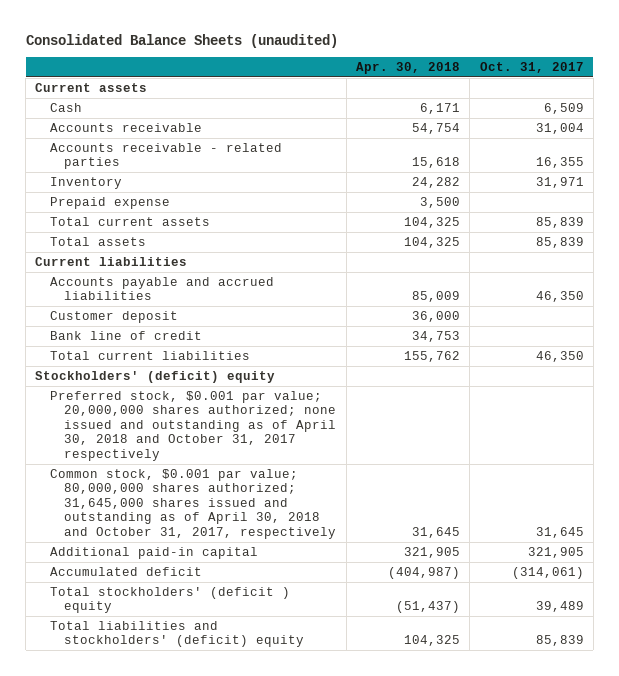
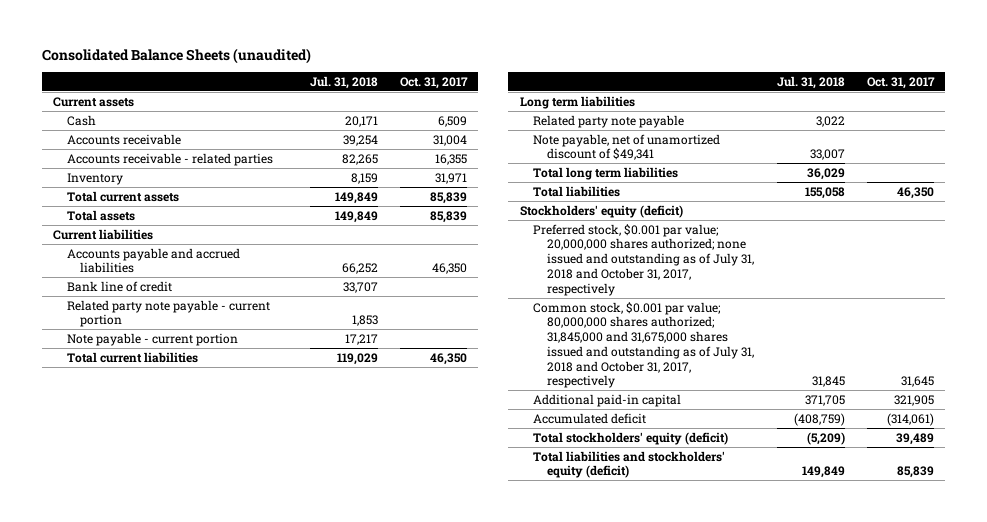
[355,61,460,74] Apr. 30, 2018 -> none
none -> [309,75,378,89] Jul. 31, 2018
[49,196,170,209] Prepaid expense -> none
[49,310,178,323] Customer deposit -> none
none -> [66,299,270,328] Related party note payable - current portion
none -> [66,332,238,346] Note payable - current portion
none -> [519,95,635,109] Long term liabilities
none -> [533,114,685,128] Related party note payable
none -> [533,133,721,161] Note payable, net of unamortized discount of $49,341
none -> [533,166,679,180] Total long term liabilities
none -> [533,185,621,197] Total liabilities
[35,370,276,383] Stockholders' (deficit) equity -> [519,204,683,218] Stockholders' equity (deficit)
[49,390,337,461] Preferred stock, $0.001 par value; 20,000,000 shares authorized; none issued and outstanding as of April 30, 2018 and October 31, 2017 respectively -> [533,223,755,296] Preferred stock, $0.001 par value; 20,000,000 shares authorized; none issued and outstanding as of July 31, 2018 and October 31, 2017, respectively
[49,468,337,539] Common stock, $0.001 par value; 80,000,000 shares authorized; 31,645,000 shares issued and outstanding as of April 30, 2018 and October 31, 2017, respectively -> [533,301,755,389] Common stock, $0.001 par value; 80,000,000 shares authorized; 31,845,000 and 31,675,000 shares issued and outstanding as of July 31, 2018 and October 31, 2017, respectively
[49,586,290,614] Total stockholders' (deficit ) equity -> [533,431,729,445] Total stockholders' equity (deficit)
[49,620,305,648] Total liabilities and stockholders' (deficit) equity -> [533,450,726,479] Total liabilities and stockholders' equity (deficit)

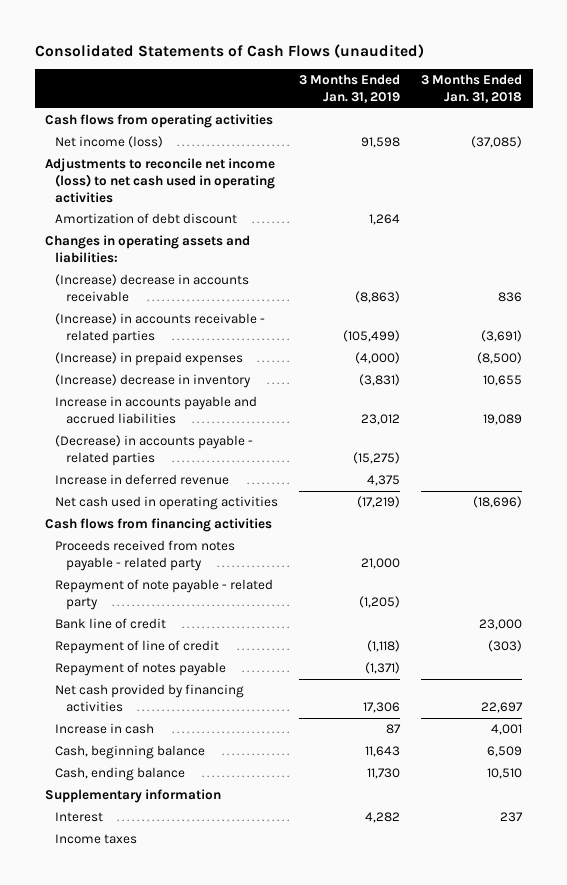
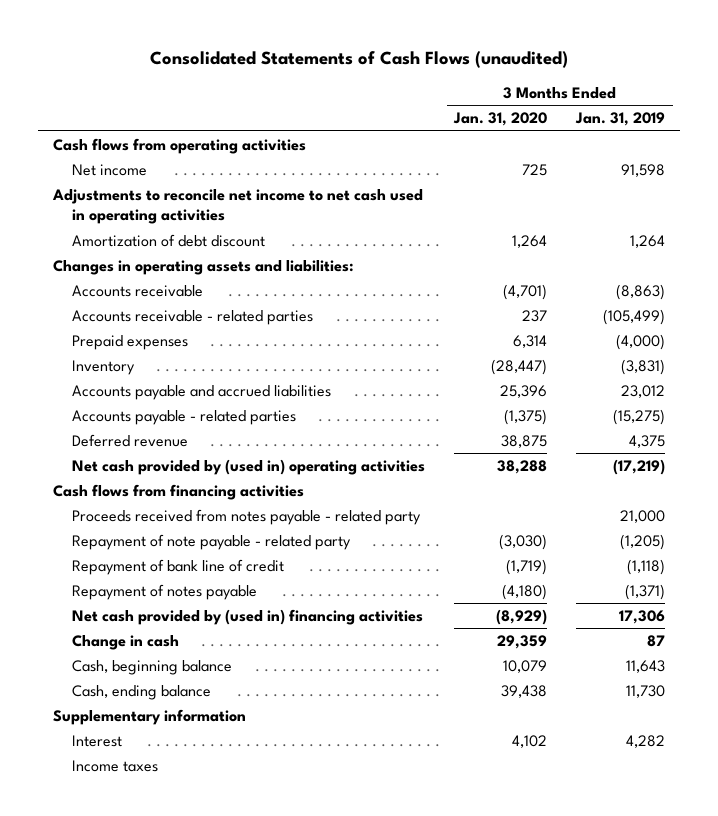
[421,74,523,104] 3 Months Ended Jan. 31, 2018 -> none
none -> [453,112,548,127] Jan. 31, 2020
[55,136,164,149] Net income (loss) -> [72,164,148,177] Net income
[45,158,276,203] Adjustments to reconcile net income (loss) to net cash used in operating activities -> [52,189,424,225] Adjustments to reconcile net income to net cash used in operating activities
[55,274,250,302] (Increase) decrease in accounts receivable -> [72,285,204,298] Accounts receivable
[55,313,266,344] (Increase) in accounts receivable - related parties -> [72,310,314,326] Accounts receivable - related parties
[55,352,244,367] (Increase) in prepaid expenses -> [72,335,189,351] Prepaid expenses
[55,374,252,389] (Increase) decrease in inventory -> [72,360,136,376] Inventory
[55,396,258,424] Increase in accounts payable and accrued liabilities -> [72,385,332,401] Accounts payable and accrued liabilities
[55,435,254,466] (Decrease) in accounts payable - related parties -> [72,410,297,426] Accounts payable - related parties
[55,474,230,486] Increase in deferred revenue -> [72,434,189,448] Deferred revenue
[55,496,279,511] Net cash used in operating activities -> [72,459,426,476] Net cash provided by (used in) operating activities
[55,618,167,630] Bank line of credit -> none
[55,640,220,655] Repayment of line of credit -> [72,559,285,576] Repayment of bank line of credit
[55,684,245,712] Net cash provided by financing activities -> [72,609,424,626] Net cash provided by (used in) financing activities
[55,723,155,735] Increase in cash -> [72,635,180,651] Change in cash

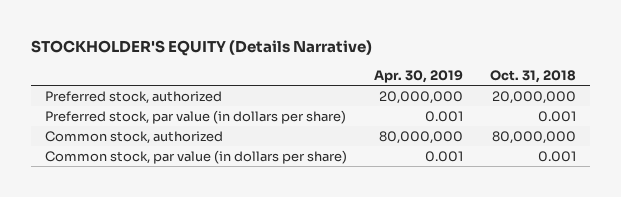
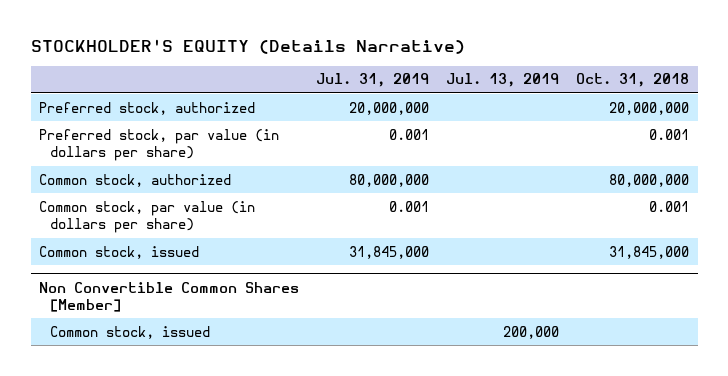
[373,69,463,83] Apr. 30, 2019 -> none
none -> [316,73,430,88] Jul. 31, 2019
none -> [446,73,560,88] Jul. 13, 2019
none -> [39,245,200,259] Common stock, issued
none -> [39,281,300,312] Non Convertible Common Shares [Member]
none -> [50,325,211,339] Common stock, issued

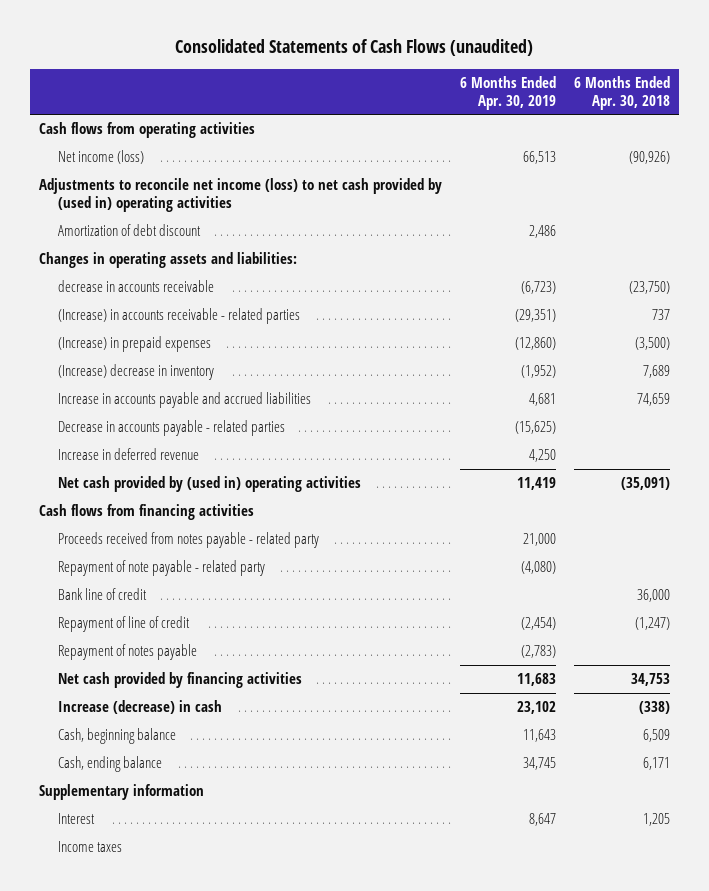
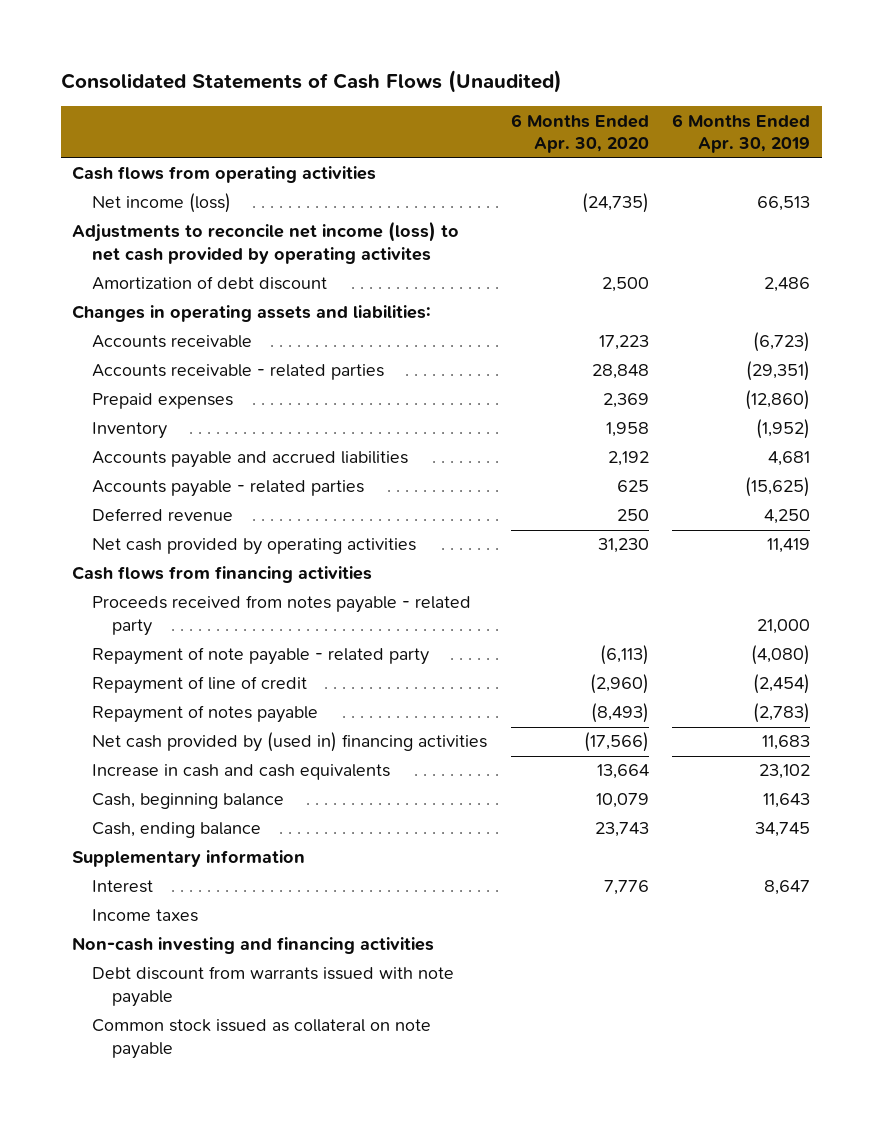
[175,39,534,57] Consolidated Statements of Cash Flows (unaudited) -> [60,70,562,94] Consolidated Statements of Cash Flows (Unaudited)
[573,75,670,110] 6 Months Ended Apr. 30, 2018 -> none
none -> [510,113,649,154] 6 Months Ended Apr. 30, 2020
[38,178,442,213] Adjustments to reconcile net income (loss) to net cash provided by (used in) operating activities -> [72,221,460,265] Adjustments to reconcile net income (loss) to net cash provided by operating activites
[58,280,215,293] decrease in accounts receivable -> [91,335,252,349] Accounts receivable
[58,308,301,325] (Increase) in accounts receivable - related parties -> [91,364,384,381] Accounts receivable - related parties
[58,336,212,353] (Increase) in prepaid expenses -> [91,393,233,410] Prepaid expenses
[58,364,215,381] (Increase) decrease in inventory -> [91,422,167,440] Inventory
[58,392,312,409] Increase in accounts payable and accrued liabilities -> [91,451,408,469] Accounts payable and accrued liabilities
[58,420,286,437] Decrease in accounts payable - related parties -> [91,480,364,498] Accounts payable - related parties
[58,448,200,461] Increase in deferred revenue -> [91,508,233,522] Deferred revenue
[58,476,362,493] Net cash provided by (used in) operating activities -> [91,538,416,556] Net cash provided by operating activities
[58,588,148,601] Bank line of credit -> none
[58,672,303,689] Net cash provided by financing activities -> [91,732,487,753] Net cash provided by (used in) financing activities
[58,700,223,715] Increase (decrease) in cash -> [91,764,390,781] Increase in cash and cash equivalents
none -> [72,937,435,955] Non-cash investing and financing activities
none -> [91,966,454,1008] Debt discount from warrants issued with note payable
none -> [91,1019,431,1060] Common stock issued as collateral on note payable

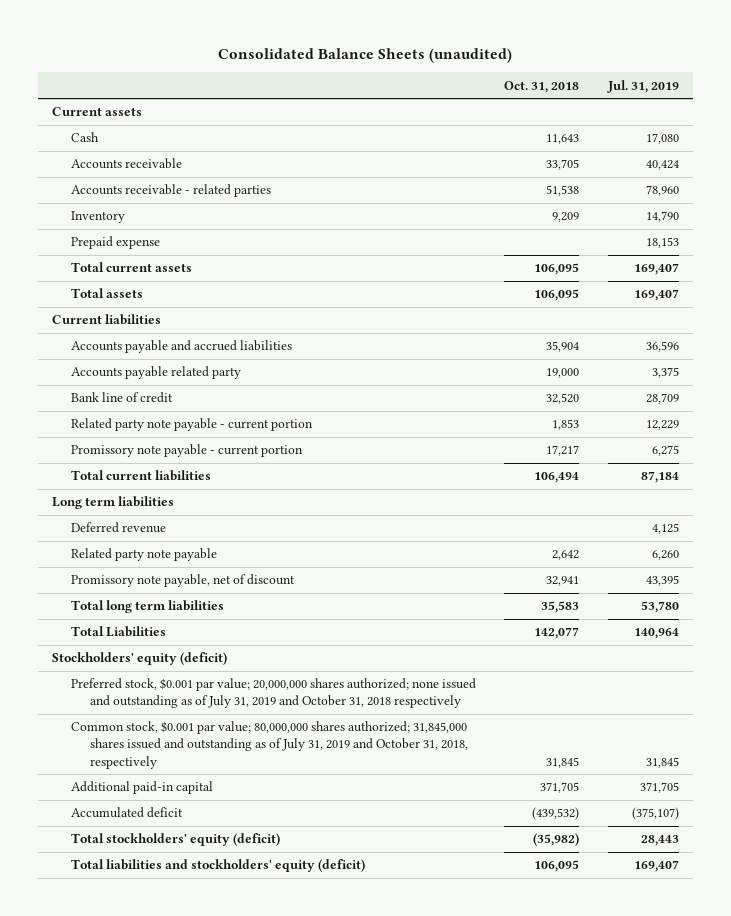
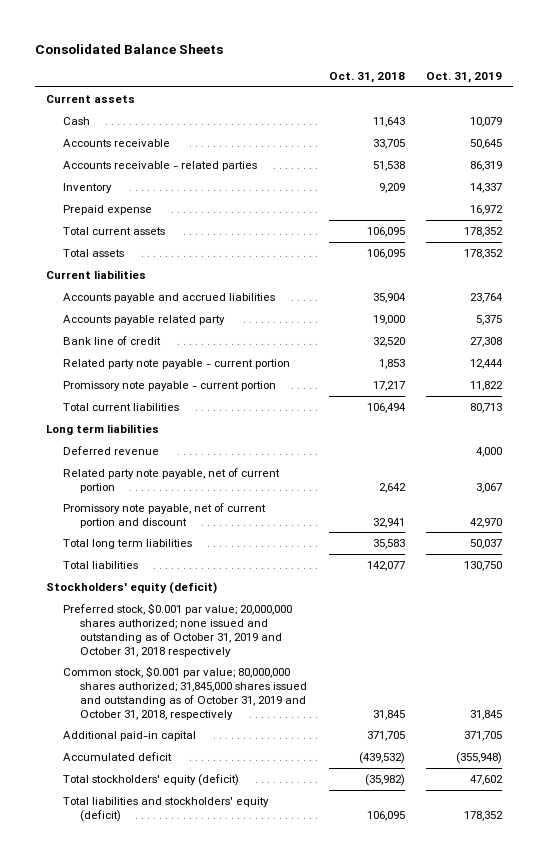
[218,47,513,63] Consolidated Balance Sheets (unaudited) -> [35,43,224,54] Consolidated Balance Sheets
[606,79,679,93] Jul. 31, 2019 -> none
none -> [426,72,503,84] Oct. 31, 2019
[70,548,217,562] Related party note payable -> [63,467,281,493] Related party note payable, net of current portion
[70,574,295,588] Promissory note payable, net of discount -> [63,502,267,528] Promissory note payable, net of current portion and discount
[70,626,166,638] Total Liabilities -> [63,560,139,569] Total liabilities
[70,678,476,709] Preferred stock, $0.001 par value; 20,000,000 shares authorized; none issued and outstanding as of July 31, 2019 and October 31, 2018 respectively -> [63,602,293,657] Preferred stock, $0.001 par value; 20,000,000 shares authorized; none issued and outstanding as of October 31, 2019 and October 31, 2018 respectively
[70,721,469,769] Common stock, $0.001 par value; 80,000,000 shares authorized; 31,845,000 shares issued and outstanding as of July 31, 2019 and October 31, 2018, respectively -> [63,665,308,720] Common stock, $0.001 par value; 80,000,000 shares authorized; 31,845,000 shares issued and outstanding as of October 31, 2019 and October 31, 2018, respectively

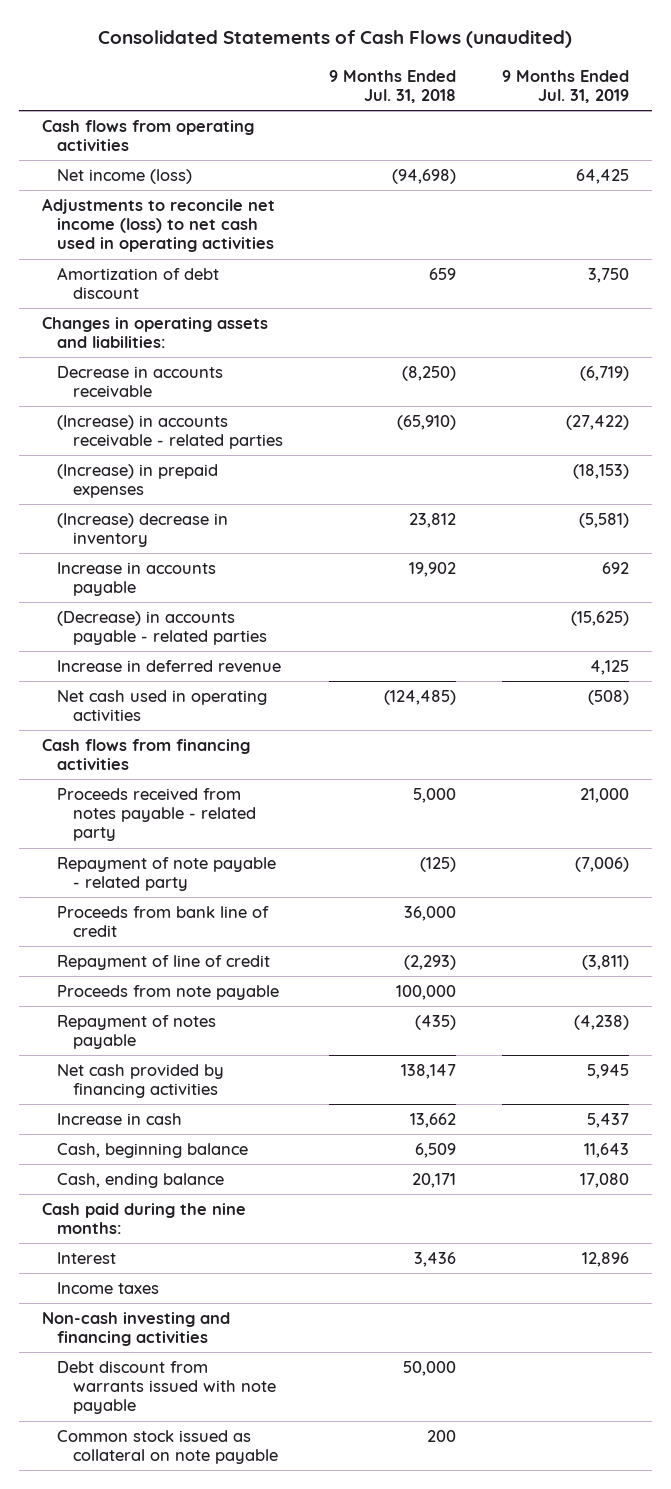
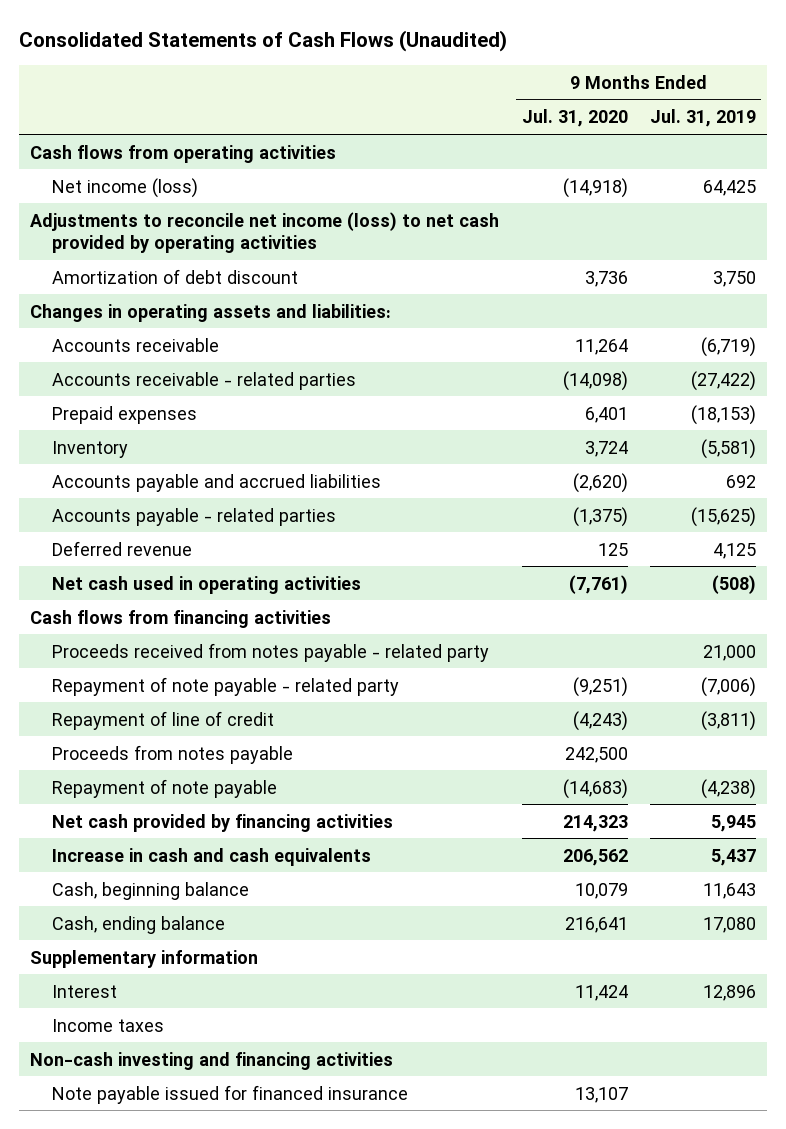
[98,30,573,49] Consolidated Statements of Cash Flows (unaudited) -> [19,30,508,53] Consolidated Statements of Cash Flows (Unaudited)
[328,69,456,104] 9 Months Ended Jul. 31, 2018 -> none
none -> [521,109,628,128] Jul. 31, 2020
[41,197,275,253] Adjustments to reconcile net income (loss) to net cash used in operating activities -> [30,211,500,253] Adjustments to reconcile net income (loss) to net cash provided by operating activities
[57,365,224,398] Decrease in accounts receivable -> [51,337,219,352] Accounts receivable
[57,414,283,450] (Increase) in accounts receivable - related parties -> [51,371,356,390] Accounts receivable - related parties
[57,463,219,499] (Increase) in prepaid expenses -> [51,405,197,424] Prepaid expenses
[57,512,229,548] (Increase) decrease in inventory -> [51,440,128,458] Inventory
[57,561,217,597] Increase in accounts payable -> [51,473,381,492] Accounts payable and accrued liabilities
[57,610,267,646] (Decrease) in accounts payable - related parties -> [51,507,336,526] Accounts payable - related parties
[57,659,282,672] Increase in deferred revenue -> [51,540,192,556] Deferred revenue
[57,905,270,938] Proceeds from bank line of credit -> none
[57,984,280,1000] Proceeds from note payable -> [51,744,293,764] Proceeds from notes payable
[57,1014,217,1050] Repayment of notes payable -> [51,778,277,798] Repayment of note payable
[57,1112,183,1125] Increase in cash -> [51,847,371,866] Increase in cash and cash equivalents
[41,1202,246,1235] Cash paid during the nine months: -> none
none -> [30,949,259,968] Supplementary information
[57,1360,276,1415] Debt discount from warrants issued with note payable -> none
[57,1429,278,1465] Common stock issued as collateral on note payable -> none
none -> [51,1084,408,1104] Note payable issued for financed insurance

